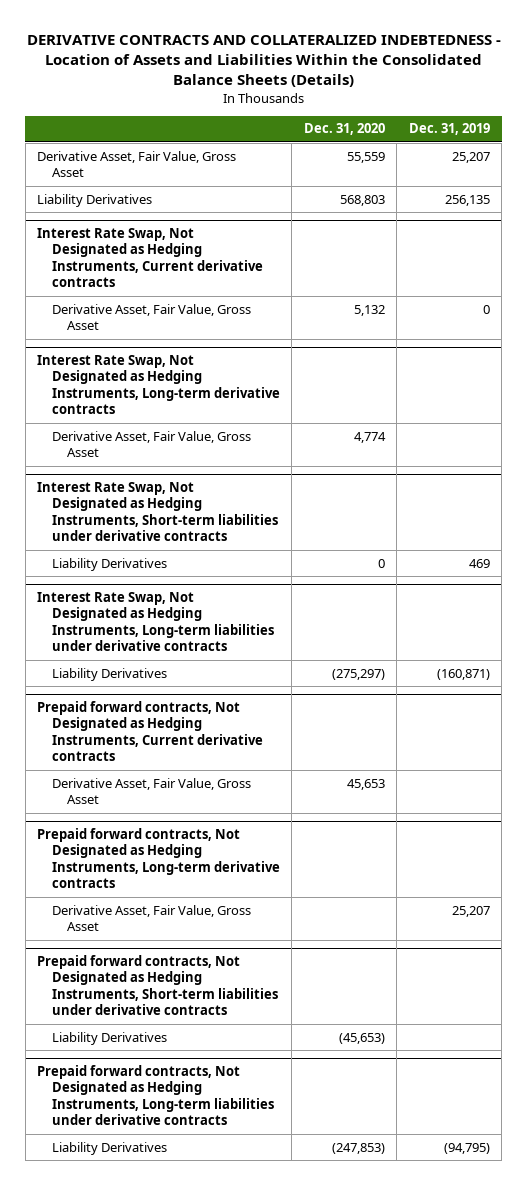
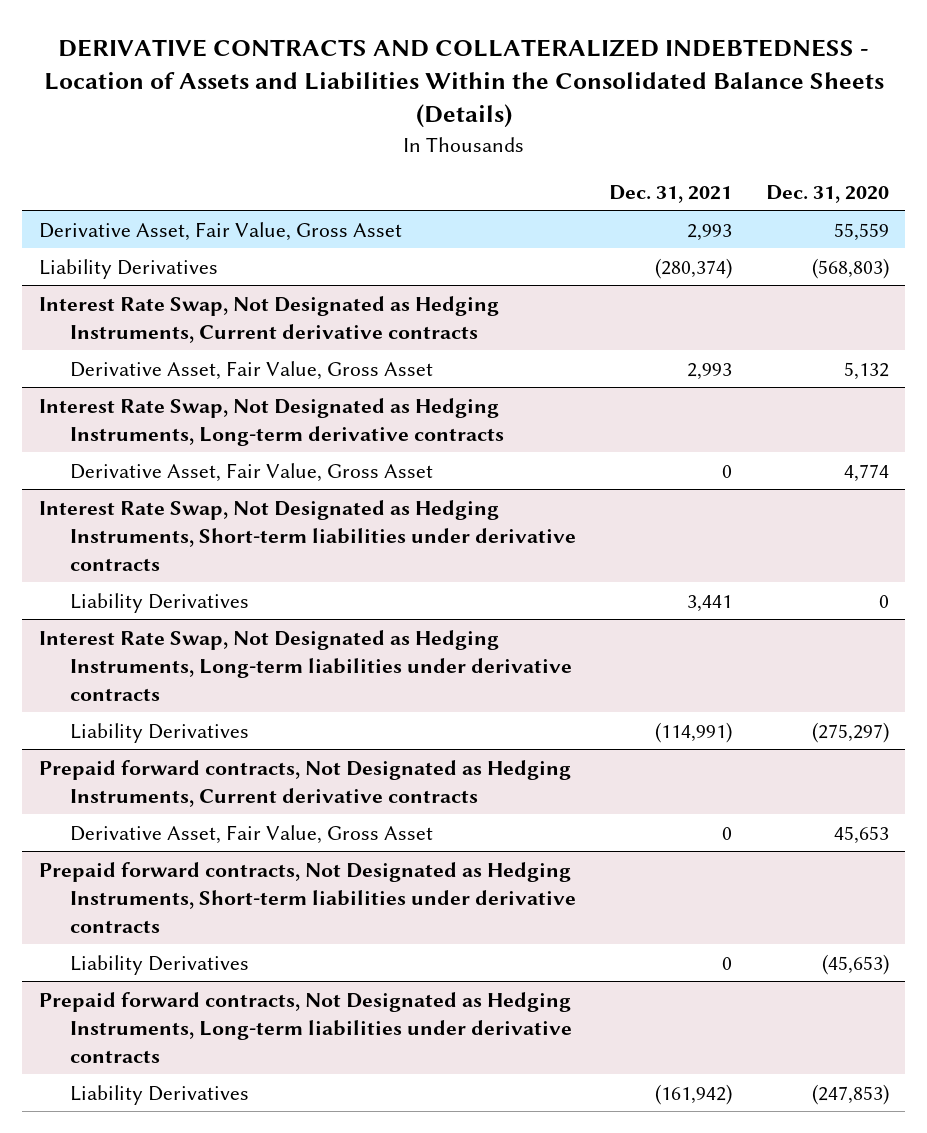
[408,123,490,136] Dec. 31, 2019 -> none
none -> [609,184,733,203] Dec. 31, 2021
[339,194,385,206] 568,803 -> [811,257,889,279] (568,803)
[37,827,280,889] Prepaid forward contracts, Not Designated as Hedging Instruments, Long-term derivative contracts -> none
[51,904,251,932] Derivative Asset, Fair Value, Gross Asset -> none

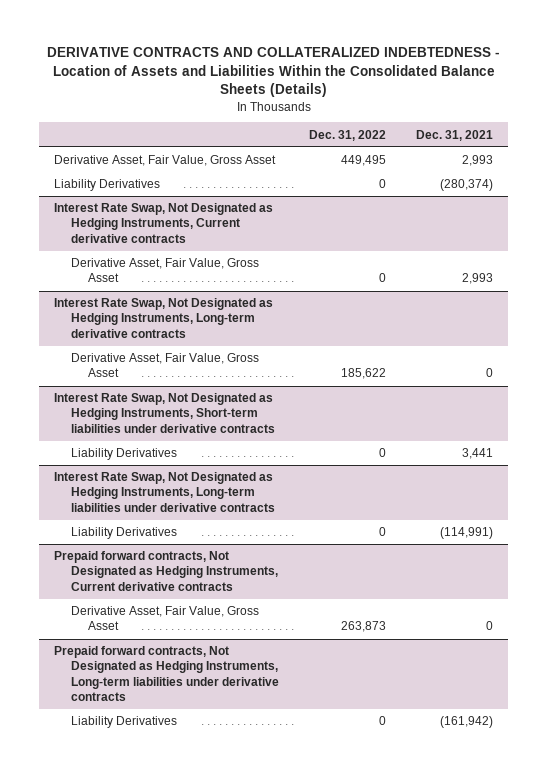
[765,184,889,203] Dec. 31, 2020 -> none
none -> [309,129,387,141] Dec. 31, 2022
[38,861,577,933] Prepaid forward contracts, Not Designated as Hedging Instruments, Short-term liabilities under derivative contracts -> none
[70,954,250,975] Liability Derivatives -> none

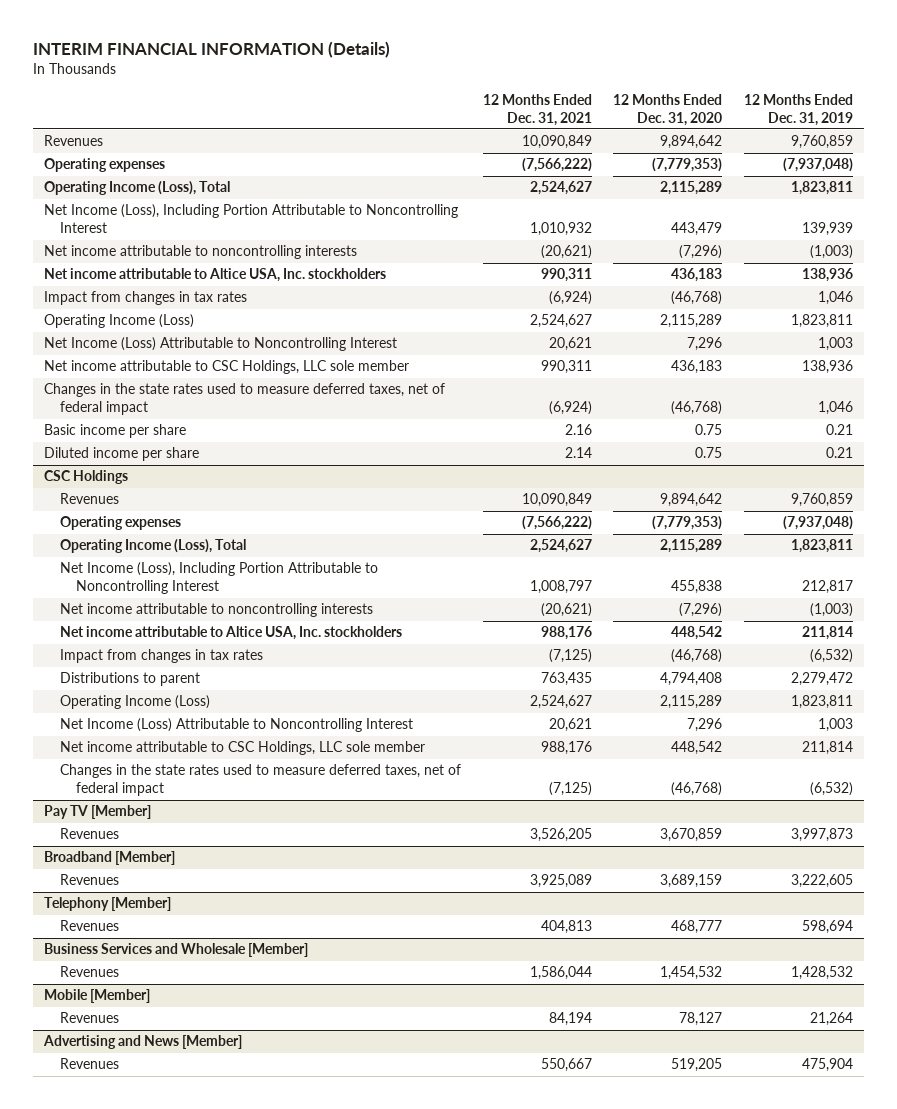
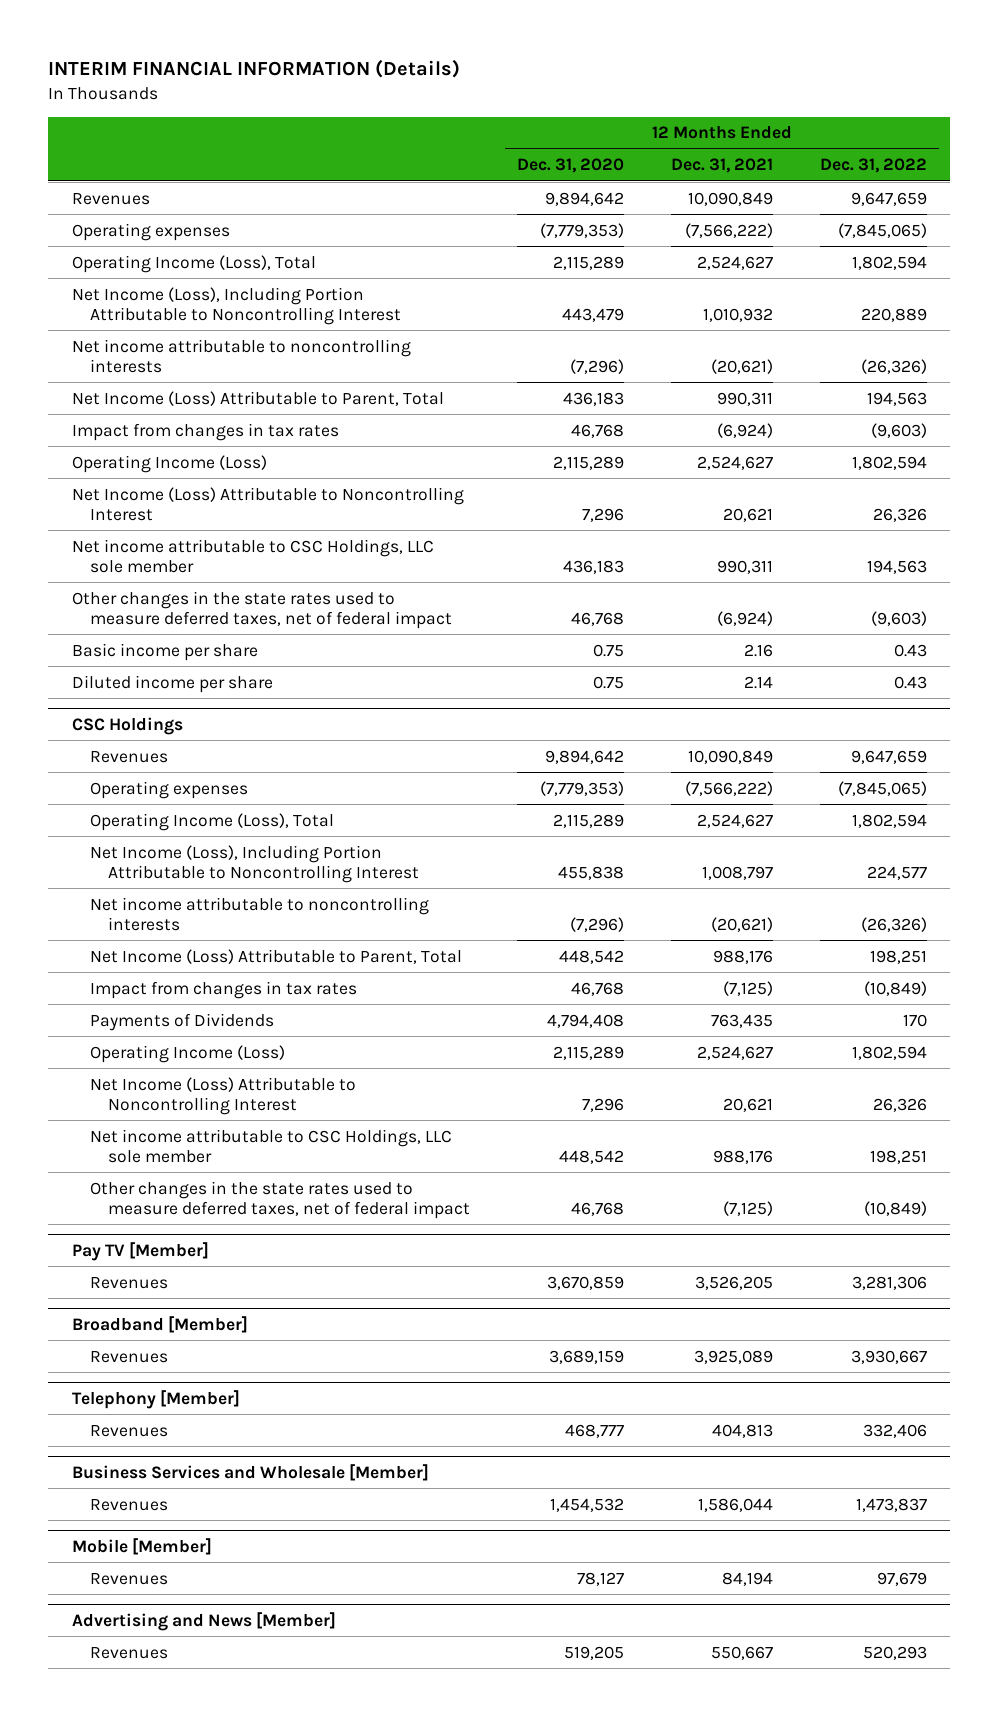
[744,93,854,126] 12 Months Ended Dec. 31, 2019 -> none
none -> [819,158,927,174] Dec. 31, 2022
[43,268,386,283] Net income attributable to Altice USA, Inc. stockholders -> [71,390,444,406] Net Income (Loss) Attributable to Parent, Total
[671,291,723,306] (46,768) -> [570,423,624,438] 46,768
[43,383,445,416] Changes in the state rates used to measure deferred taxes, net of federal impact -> [71,590,452,629] Other changes in the state rates used to measure deferred taxes, net of federal impact
[671,401,723,416] (46,768) -> [570,611,624,626] 46,768
[59,626,402,641] Net income attributable to Altice USA, Inc. stockholders -> [89,948,462,964] Net Income (Loss) Attributable to Parent, Total
[671,649,723,664] (46,768) -> [570,981,624,996] 46,768
[59,672,200,687] Distributions to parent -> [89,1012,274,1031] Payments of Dividends
[59,764,461,797] Changes in the state rates used to measure deferred taxes, net of federal impact -> [89,1180,470,1219] Other changes in the state rates used to measure deferred taxes, net of federal impact
[671,782,723,797] (46,768) -> [570,1201,624,1216] 46,768

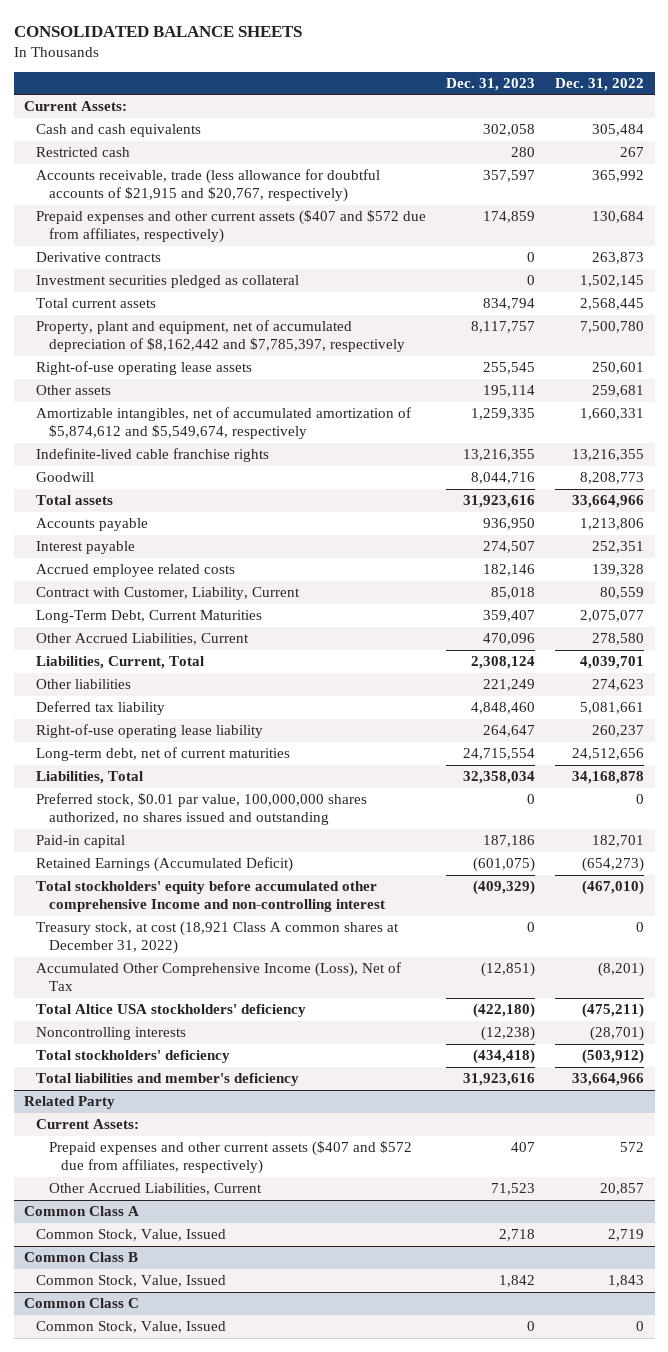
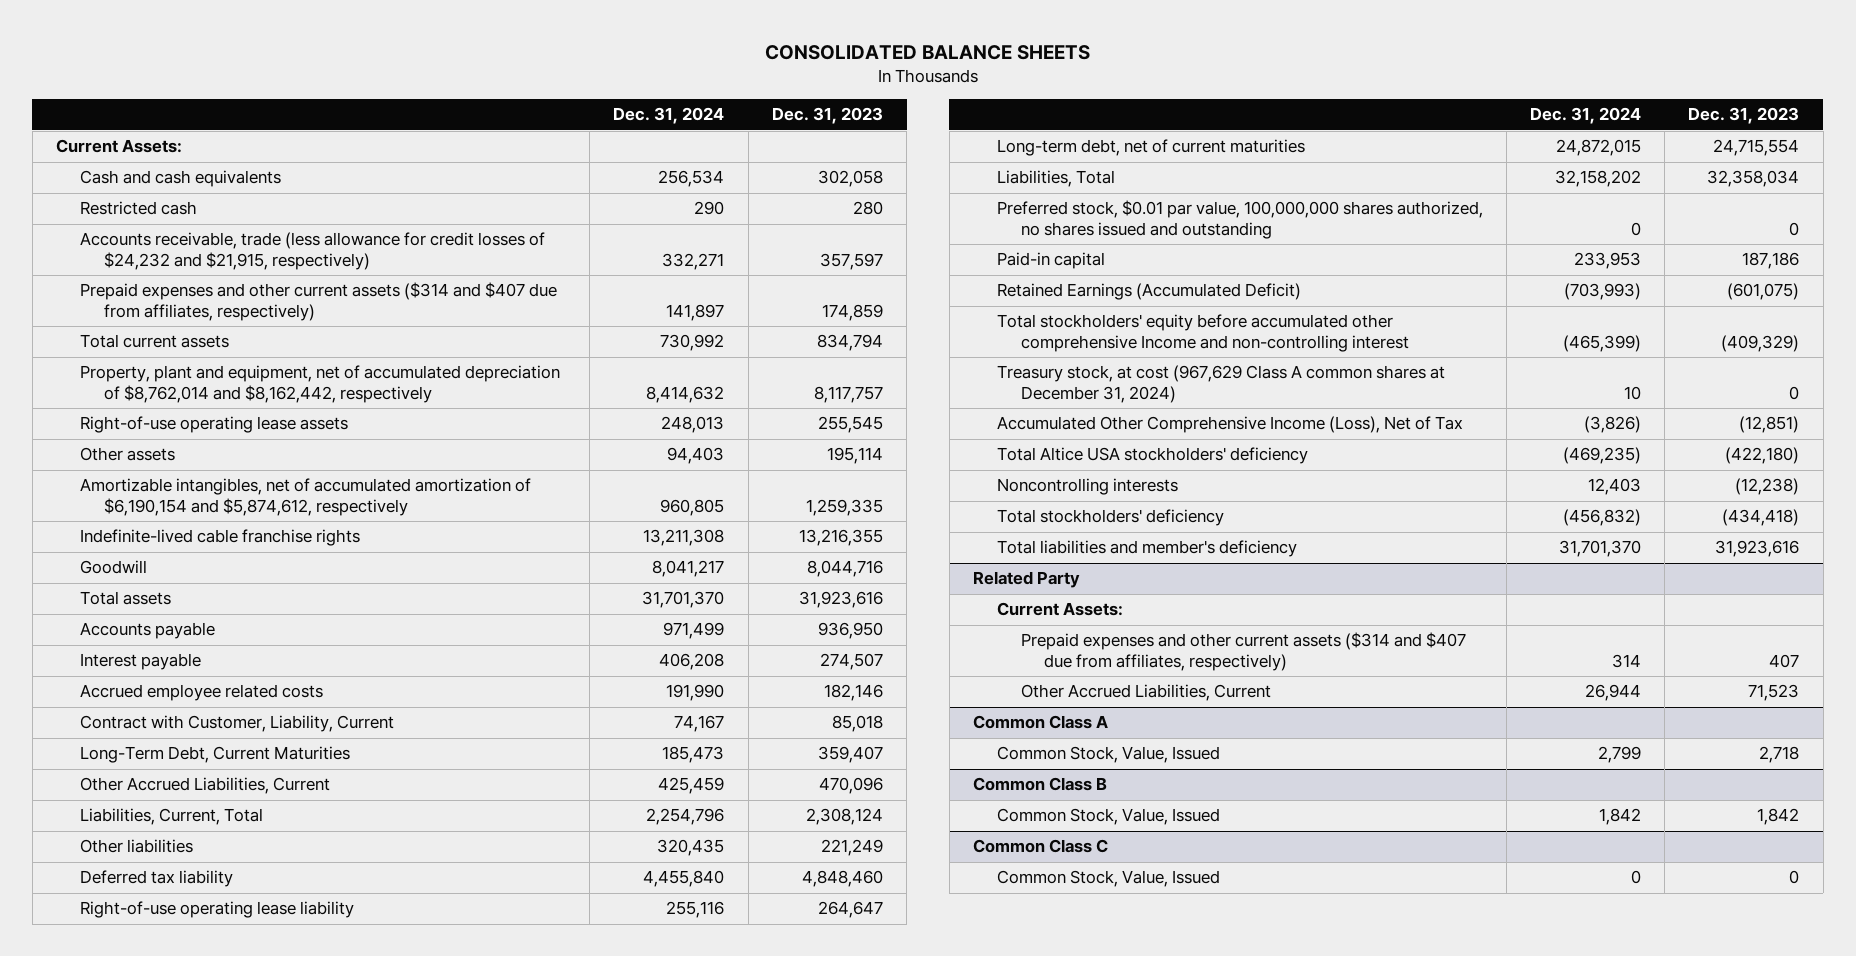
[555,77,645,91] Dec. 31, 2022 -> none
none -> [613,107,725,125] Dec. 31, 2024
[36,252,162,263] Derivative contracts -> none
[36,275,300,289] Investment securities pledged as collateral -> none
[36,169,381,203] Accounts receivable, trade (less allowance for doubtful accounts of $21,915 and $20,767, respectively) -> [80,232,546,271] Accounts receivable, trade (less allowance for credit losses of $24,232 and $21,915, respectively)
[36,210,427,244] Prepaid expenses and other current assets ($407 and $572 due from affiliates, respectively) -> [80,282,558,322] Prepaid expenses and other current assets ($314 and $407 due from affiliates, respectively)
[36,320,405,353] Property, plant and equipment, net of accumulated depreciation of $8,162,442 and $7,785,397, respectively -> [80,365,561,404] Property, plant and equipment, net of accumulated depreciation of $8,762,014 and $8,162,442, respectively
[36,407,412,440] Amortizable intangibles, net of accumulated amortization of $5,874,612 and $5,549,674, respectively -> [80,478,532,517] Amortizable intangibles, net of accumulated amortization of $6,190,154 and $5,874,612, respectively
[36,921,400,955] Treasury stock, at cost (18,921 Class A common shares at December 31, 2022) -> [996,365,1445,404] Treasury stock, at cost (967,629 Class A common shares at December 31, 2024)
[48,1141,412,1175] Prepaid expenses and other current assets ($407 and $572 due from affiliates, respectively) -> [1020,632,1466,672] Prepaid expenses and other current assets ($314 and $407 due from affiliates, respectively)

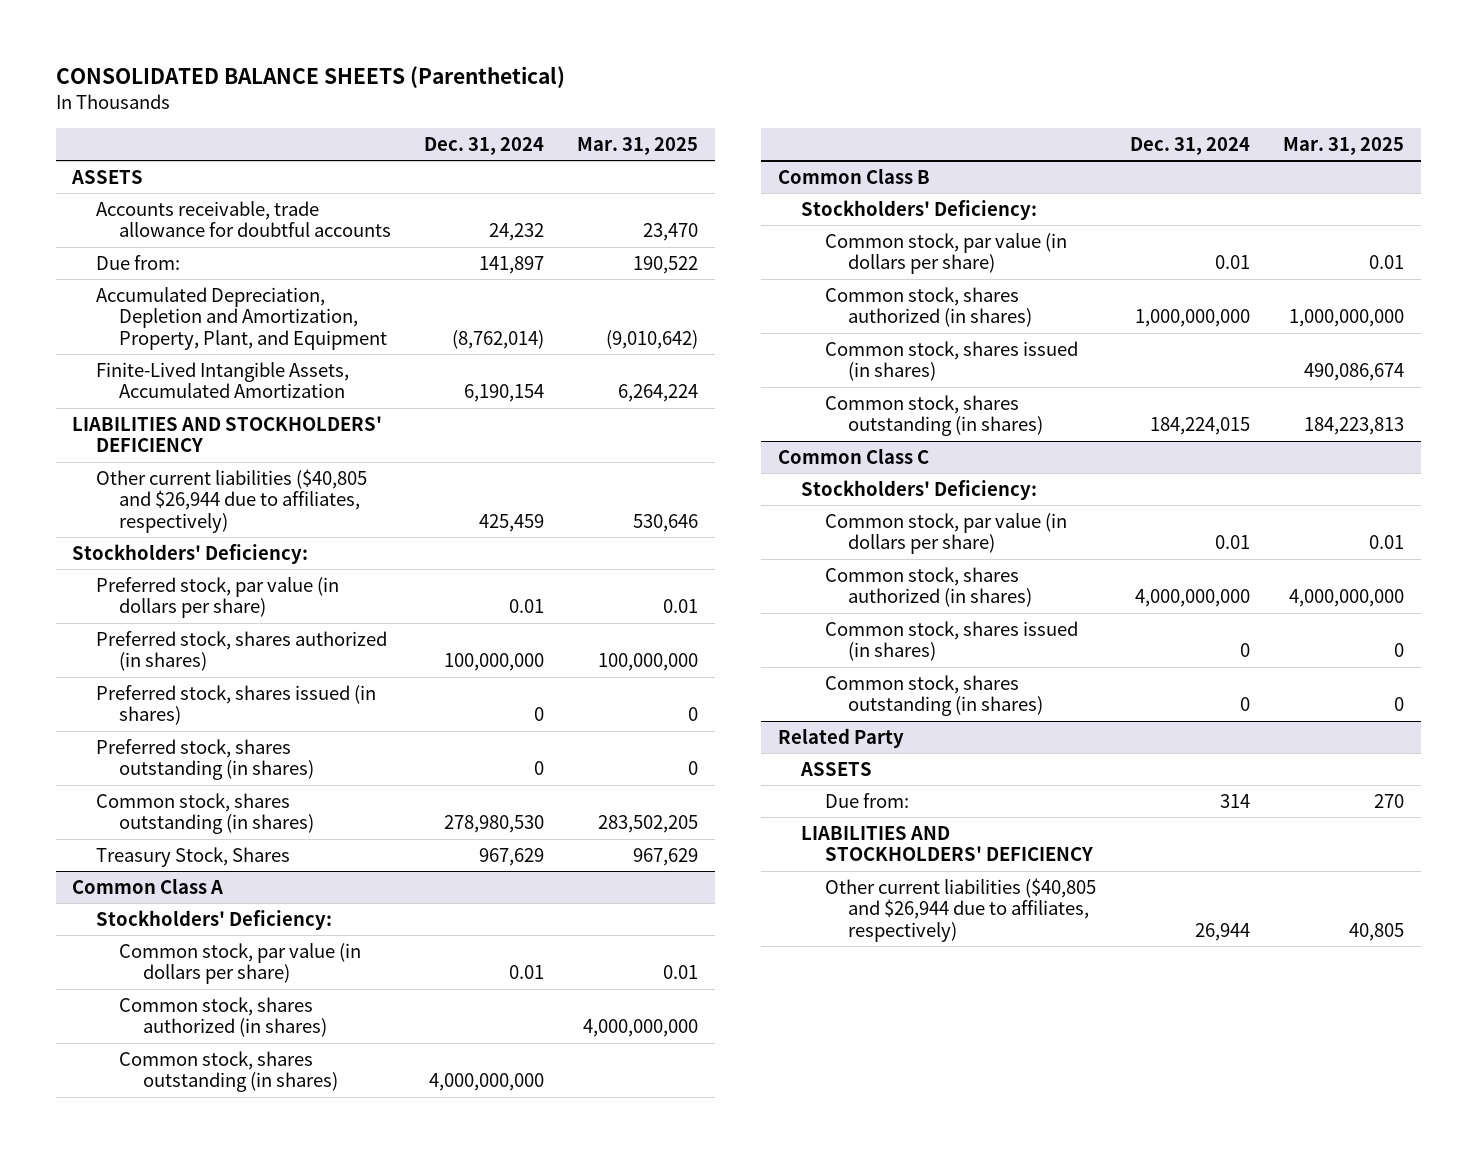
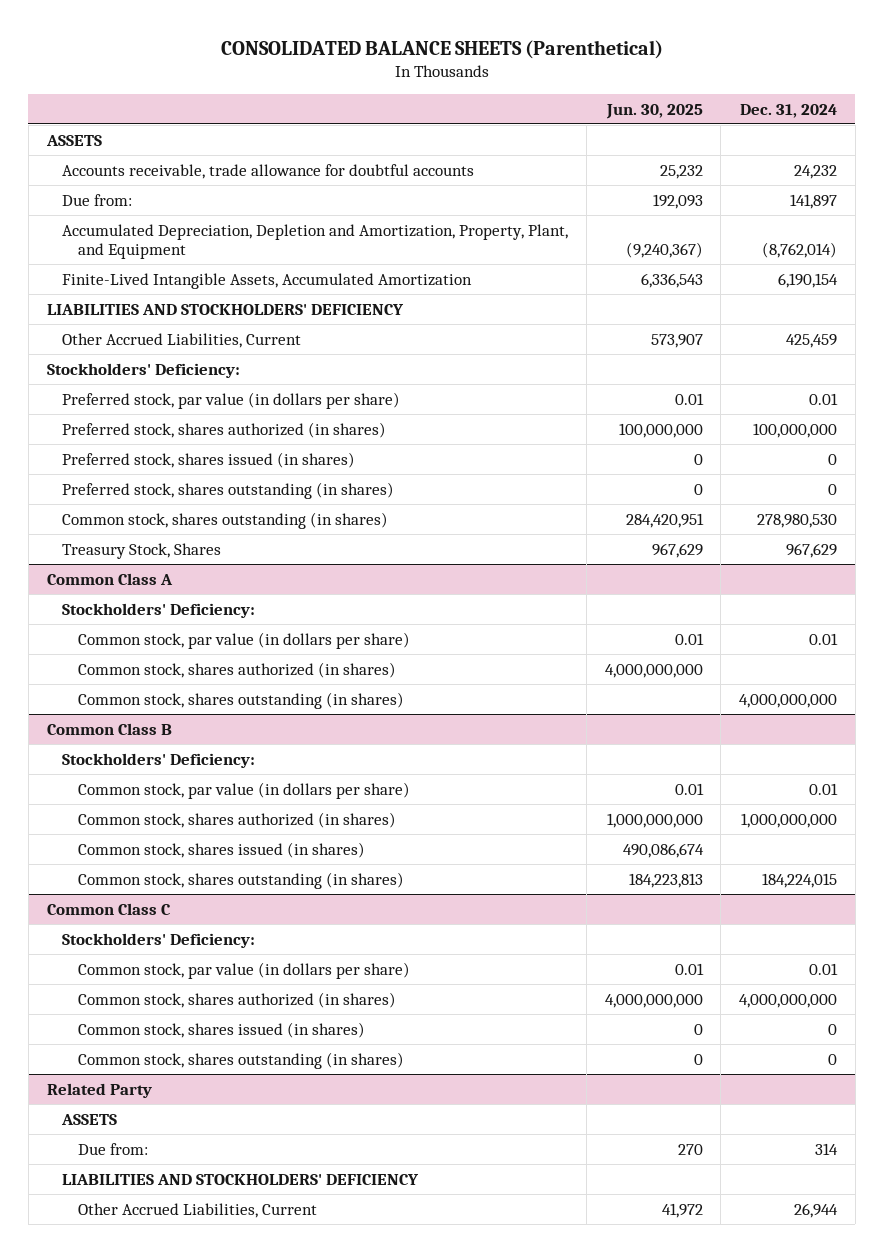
[577,136,699,155] Mar. 31, 2025 -> none
none -> [605,103,703,119] Jun. 30, 2025
[95,468,367,533] Other current liabilities ($40,805 and $26,944 due to affiliates, respectively) -> [62,332,302,348] Other Accrued Liabilities, Current
[824,877,1096,942] Other current liabilities ($40,805 and $26,944 due to affiliates, respectively) -> [77,1202,317,1218] Other Accrued Liabilities, Current

